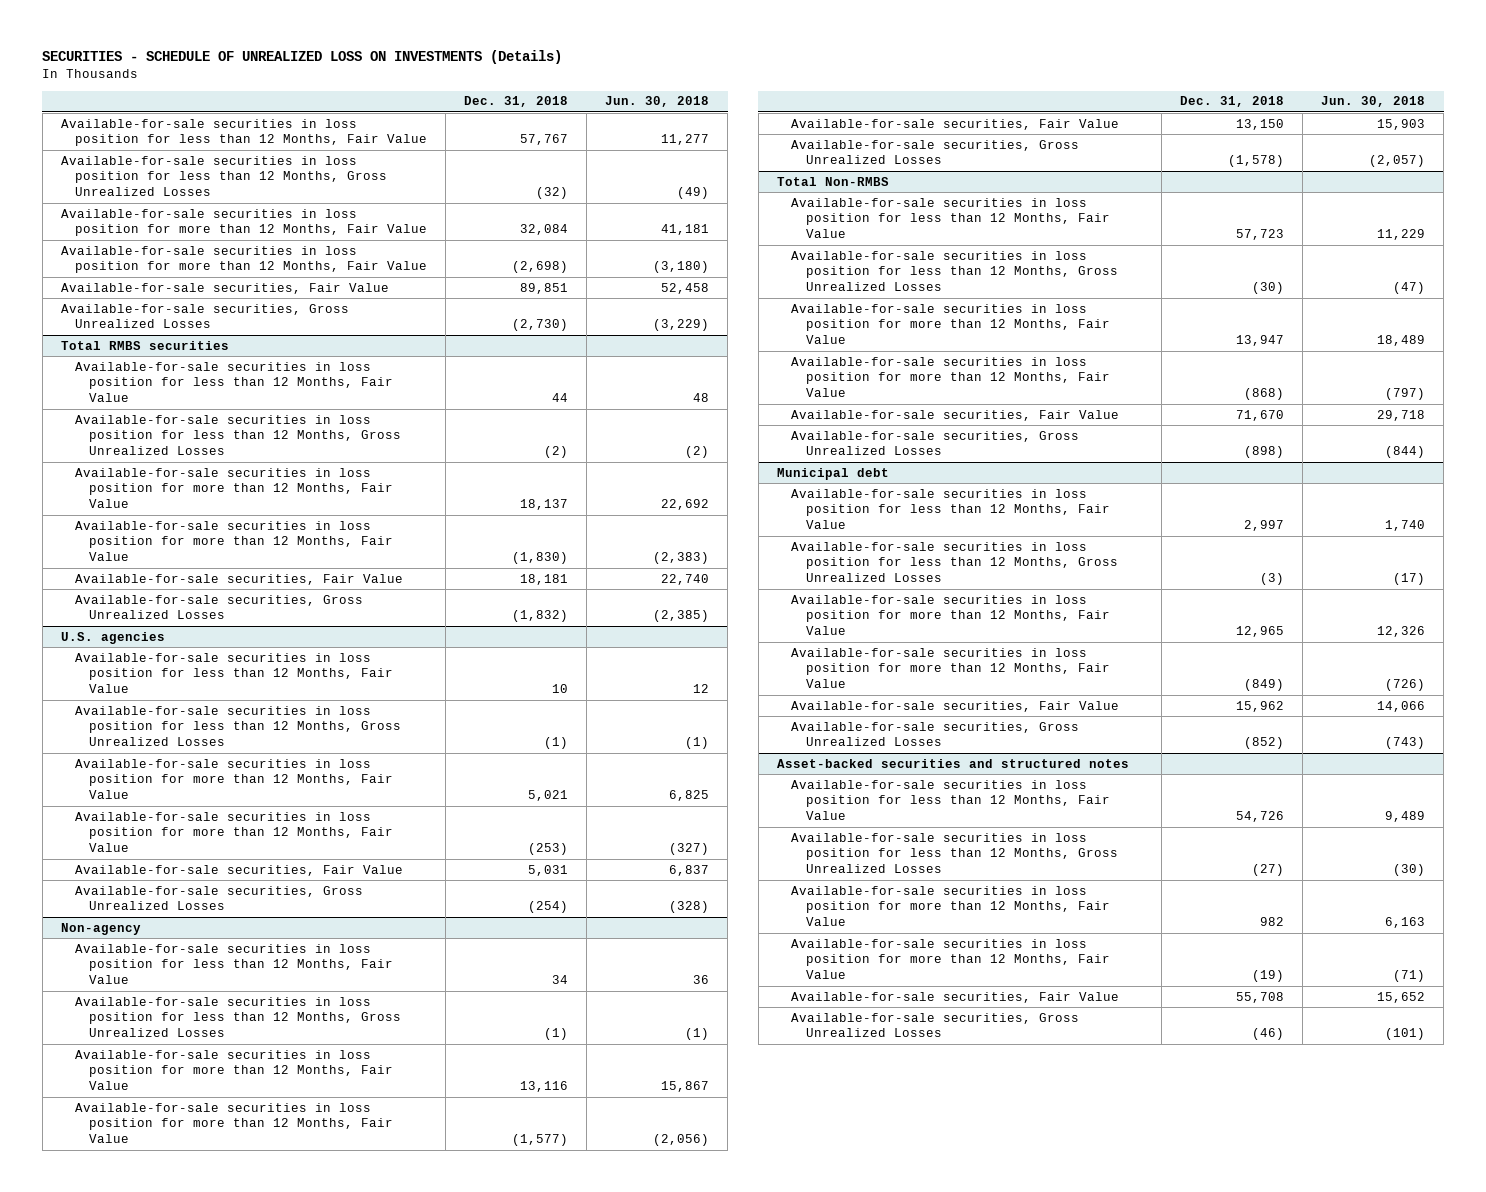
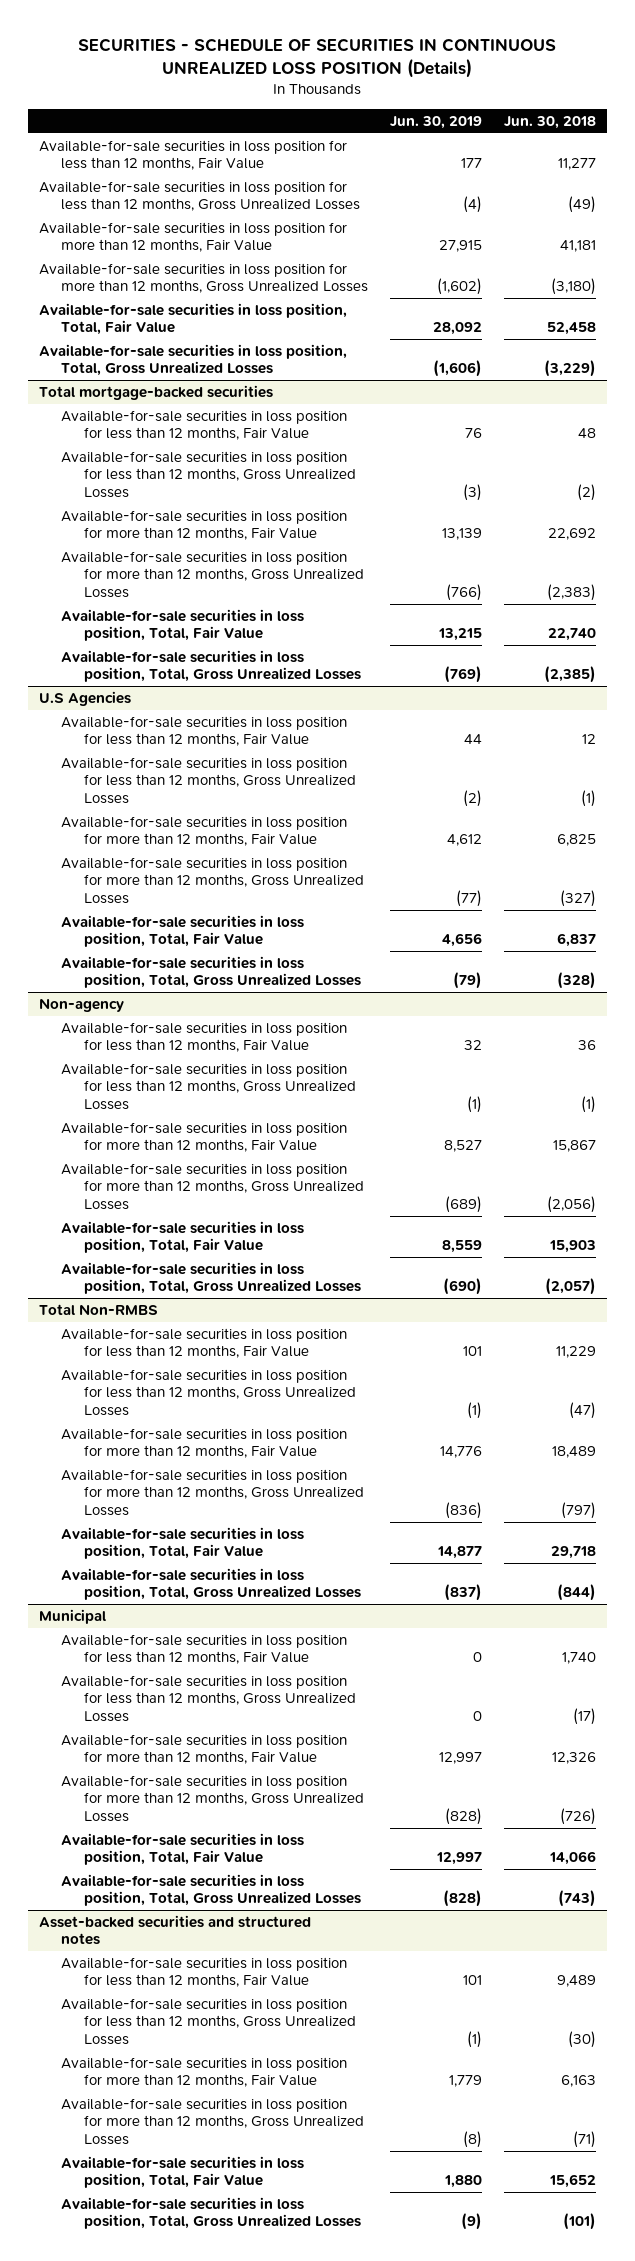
[42,50,563,65] SECURITIES - SCHEDULE OF UNREALIZED LOSS ON INVESTMENTS (Details) -> [78,37,557,79] SECURITIES - SCHEDULE OF SECURITIES IN CONTINUOUS UNREALIZED LOSS POSITION (Details)
[464,96,569,108] Dec. 31, 2018 -> none
none -> [390,116,483,130] Jun. 30, 2019
[60,118,428,147] Available-for-sale securities in loss position for less than 12 Months, Fair Value -> [38,139,347,171] Available-for-sale securities in loss position for less than 12 months, Fair Value
[60,155,388,197] Available-for-sale securities in loss position for less than 12 Months, Gross Unrealized Losses -> [38,180,361,212] Available-for-sale securities in loss position for less than 12 months, Gross Unrealized Losses
[60,208,428,237] Available-for-sale securities in loss position for more than 12 Months, Fair Value -> [38,221,347,253] Available-for-sale securities in loss position for more than 12 months, Fair Value
[60,245,428,274] Available-for-sale securities in loss position for more than 12 Months, Fair Value -> [38,262,369,294] Available-for-sale securities in loss position for more than 12 months, Gross Unrealized Losses
[60,282,389,294] Available-for-sale securities, Fair Value -> [38,302,347,336] Available-for-sale securities in loss position, Total, Fair Value
[60,303,349,329] Available-for-sale securities, Gross Unrealized Losses -> [38,343,347,377] Available-for-sale securities in loss position, Total, Gross Unrealized Losses
[60,340,229,350] Total RMBS securities -> [38,384,273,400] Total mortgage-backed securities
[75,361,394,403] Available-for-sale securities in loss position for less than 12 Months, Fair Value -> [61,409,348,441] Available-for-sale securities in loss position for less than 12 months, Fair Value
[75,414,402,456] Available-for-sale securities in loss position for less than 12 Months, Gross Unrealized Losses -> [61,450,357,498] Available-for-sale securities in loss position for less than 12 months, Gross Unrealized Losses
[75,467,394,509] Available-for-sale securities in loss position for more than 12 Months, Fair Value -> [61,509,348,541] Available-for-sale securities in loss position for more than 12 months, Fair Value
[75,520,394,562] Available-for-sale securities in loss position for more than 12 Months, Fair Value -> [61,550,365,598] Available-for-sale securities in loss position for more than 12 months, Gross Unrealized Losses
[75,573,404,585] Available-for-sale securities, Fair Value -> [61,608,305,642] Available-for-sale securities in loss position, Total, Fair Value
[75,594,364,620] Available-for-sale securities, Gross Unrealized Losses -> [61,649,362,683] Available-for-sale securities in loss position, Total, Gross Unrealized Losses
[60,631,165,644] U.S. agencies -> [38,690,131,706] U.S Agencies
[75,652,394,694] Available-for-sale securities in loss position for less than 12 Months, Fair Value -> [61,715,348,747] Available-for-sale securities in loss position for less than 12 months, Fair Value
[75,705,402,747] Available-for-sale securities in loss position for less than 12 Months, Gross Unrealized Losses -> [61,756,357,804] Available-for-sale securities in loss position for less than 12 months, Gross Unrealized Losses
[75,758,394,800] Available-for-sale securities in loss position for more than 12 Months, Fair Value -> [61,815,348,847] Available-for-sale securities in loss position for more than 12 months, Fair Value
[75,811,394,853] Available-for-sale securities in loss position for more than 12 Months, Fair Value -> [61,856,365,904] Available-for-sale securities in loss position for more than 12 months, Gross Unrealized Losses
[75,864,404,876] Available-for-sale securities, Fair Value -> [61,914,305,948] Available-for-sale securities in loss position, Total, Fair Value
[75,885,364,911] Available-for-sale securities, Gross Unrealized Losses -> [61,955,362,989] Available-for-sale securities in loss position, Total, Gross Unrealized Losses
[75,943,394,985] Available-for-sale securities in loss position for less than 12 Months, Fair Value -> [61,1021,348,1053] Available-for-sale securities in loss position for less than 12 months, Fair Value
[75,996,402,1038] Available-for-sale securities in loss position for less than 12 Months, Gross Unrealized Losses -> [61,1062,357,1110] Available-for-sale securities in loss position for less than 12 months, Gross Unrealized Losses
[75,1049,394,1091] Available-for-sale securities in loss position for more than 12 Months, Fair Value -> [61,1121,348,1153] Available-for-sale securities in loss position for more than 12 months, Fair Value
[75,1102,394,1144] Available-for-sale securities in loss position for more than 12 Months, Fair Value -> [61,1162,365,1210] Available-for-sale securities in loss position for more than 12 months, Gross Unrealized Losses
[791,118,1120,130] Available-for-sale securities, Fair Value -> [61,1220,305,1254] Available-for-sale securities in loss position, Total, Fair Value
[791,139,1080,165] Available-for-sale securities, Gross Unrealized Losses -> [61,1261,362,1295] Available-for-sale securities in loss position, Total, Gross Unrealized Losses
[791,197,1110,239] Available-for-sale securities in loss position for less than 12 Months, Fair Value -> [61,1327,348,1359] Available-for-sale securities in loss position for less than 12 months, Fair Value
[791,250,1118,292] Available-for-sale securities in loss position for less than 12 Months, Gross Unrealized Losses -> [61,1368,357,1416] Available-for-sale securities in loss position for less than 12 months, Gross Unrealized Losses
[791,303,1110,345] Available-for-sale securities in loss position for more than 12 Months, Fair Value -> [61,1427,348,1459] Available-for-sale securities in loss position for more than 12 months, Fair Value
[791,356,1110,398] Available-for-sale securities in loss position for more than 12 Months, Fair Value -> [61,1468,365,1516] Available-for-sale securities in loss position for more than 12 months, Gross Unrealized Losses
[791,409,1120,421] Available-for-sale securities, Fair Value -> [61,1526,305,1560] Available-for-sale securities in loss position, Total, Fair Value
[791,430,1080,456] Available-for-sale securities, Gross Unrealized Losses -> [61,1567,362,1601] Available-for-sale securities in loss position, Total, Gross Unrealized Losses
[776,467,889,480] Municipal debt -> [38,1608,106,1624] Municipal
[791,488,1110,530] Available-for-sale securities in loss position for less than 12 Months, Fair Value -> [61,1633,348,1665] Available-for-sale securities in loss position for less than 12 months, Fair Value
[791,541,1118,583] Available-for-sale securities in loss position for less than 12 Months, Gross Unrealized Losses -> [61,1674,357,1722] Available-for-sale securities in loss position for less than 12 months, Gross Unrealized Losses
[791,594,1110,636] Available-for-sale securities in loss position for more than 12 Months, Fair Value -> [61,1733,348,1765] Available-for-sale securities in loss position for more than 12 months, Fair Value
[791,647,1110,689] Available-for-sale securities in loss position for more than 12 Months, Fair Value -> [61,1774,365,1822] Available-for-sale securities in loss position for more than 12 months, Gross Unrealized Losses
[791,700,1120,712] Available-for-sale securities, Fair Value -> [61,1832,305,1866] Available-for-sale securities in loss position, Total, Fair Value
[791,721,1080,747] Available-for-sale securities, Gross Unrealized Losses -> [61,1873,362,1907] Available-for-sale securities in loss position, Total, Gross Unrealized Losses
[791,779,1110,821] Available-for-sale securities in loss position for less than 12 Months, Fair Value -> [61,1956,348,1988] Available-for-sale securities in loss position for less than 12 months, Fair Value
[791,832,1118,874] Available-for-sale securities in loss position for less than 12 Months, Gross Unrealized Losses -> [61,1997,357,2045] Available-for-sale securities in loss position for less than 12 months, Gross Unrealized Losses
[791,885,1110,927] Available-for-sale securities in loss position for more than 12 Months, Fair Value -> [61,2056,348,2088] Available-for-sale securities in loss position for more than 12 months, Fair Value
[791,938,1110,980] Available-for-sale securities in loss position for more than 12 Months, Fair Value -> [61,2097,365,2145] Available-for-sale securities in loss position for more than 12 months, Gross Unrealized Losses
[791,991,1120,1003] Available-for-sale securities, Fair Value -> [61,2155,305,2189] Available-for-sale securities in loss position, Total, Fair Value
[791,1012,1080,1038] Available-for-sale securities, Gross Unrealized Losses -> [61,2196,362,2230] Available-for-sale securities in loss position, Total, Gross Unrealized Losses

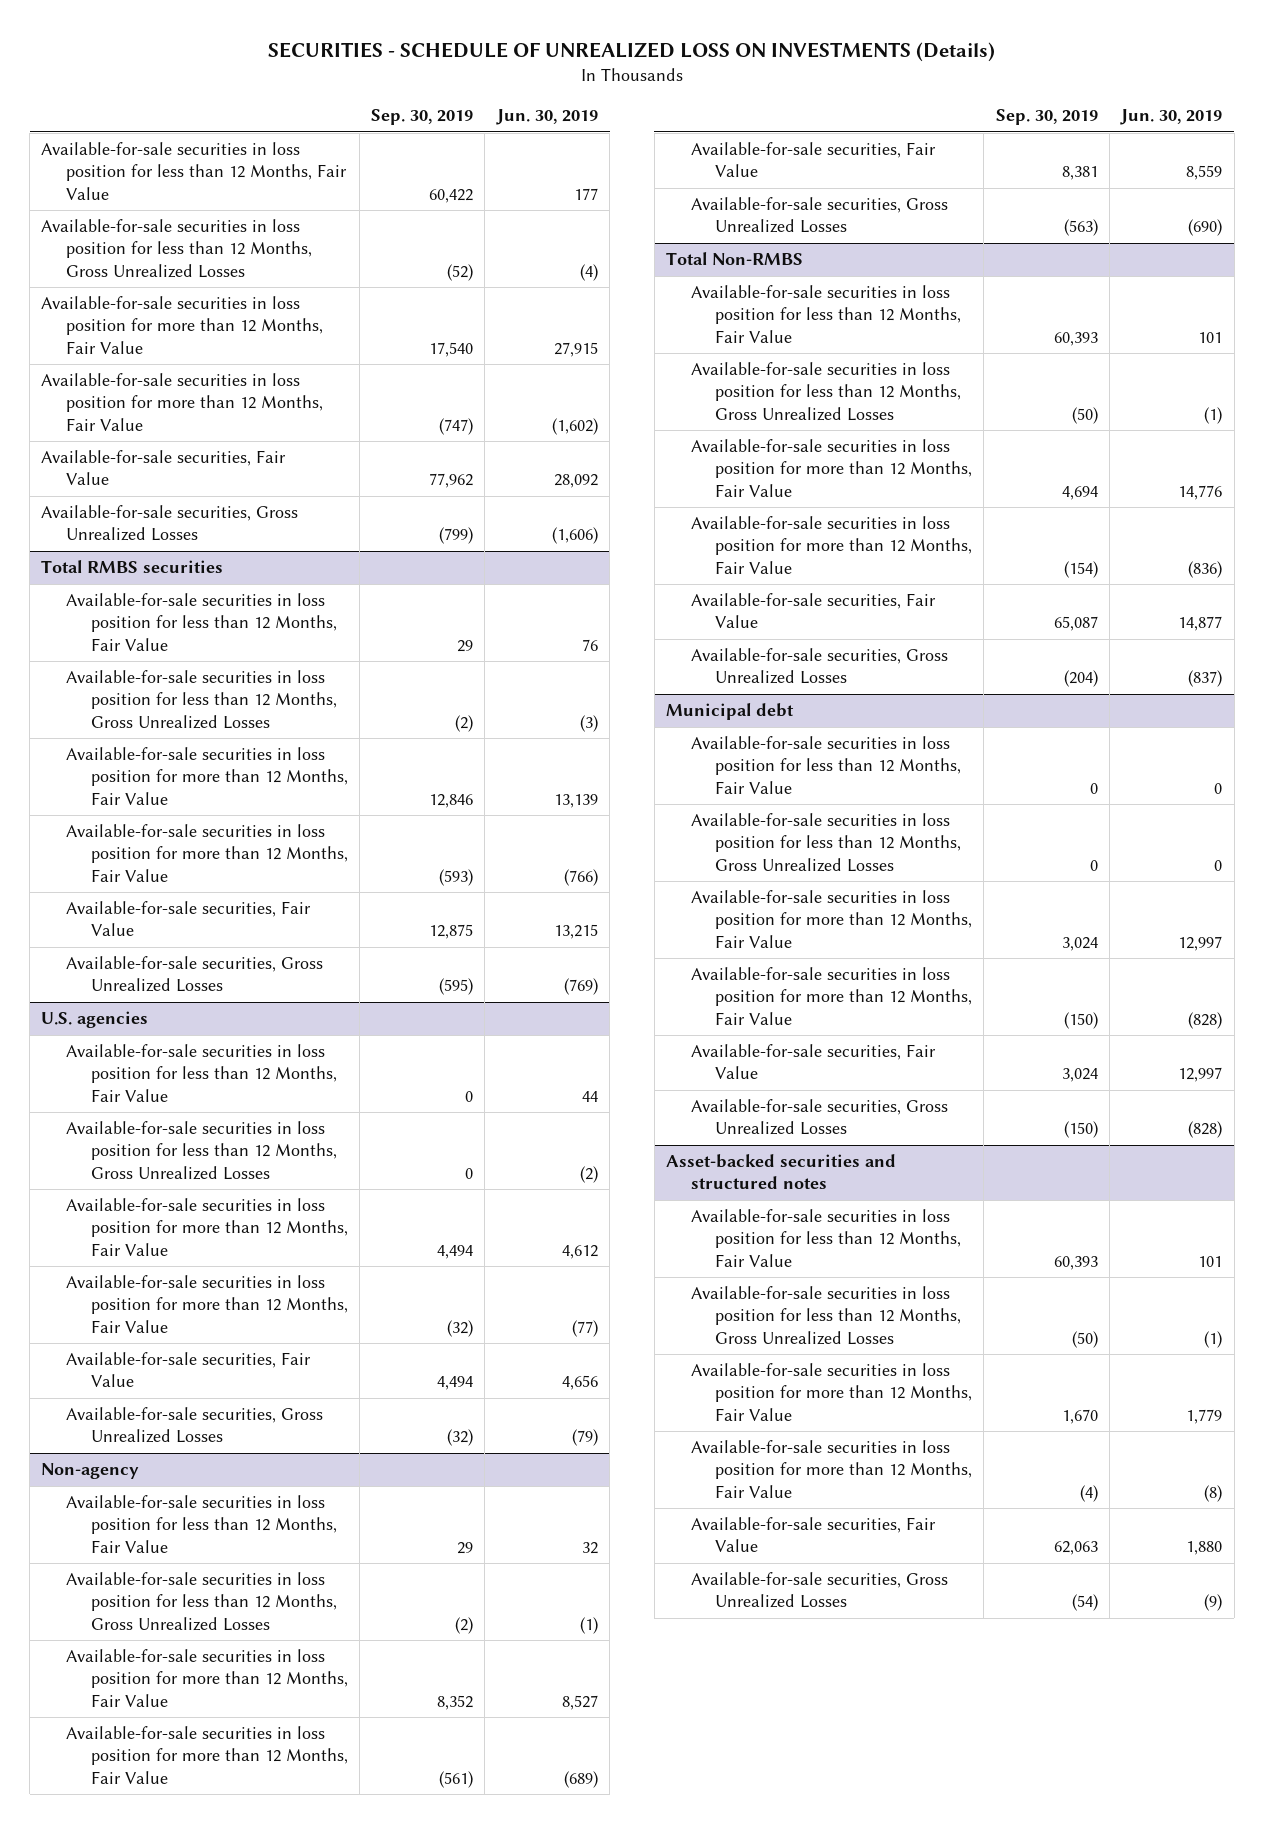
[78,37,557,79] SECURITIES - SCHEDULE OF SECURITIES IN CONTINUOUS UNREALIZED LOSS POSITION (Details) -> [267,42,995,63] SECURITIES - SCHEDULE OF UNREALIZED LOSS ON INVESTMENTS (Details)
[504,116,597,130] Jun. 30, 2018 -> none
none -> [371,109,474,126] Sep. 30, 2019
[38,139,347,171] Available-for-sale securities in loss position for less than 12 months, Fair Value -> [41,142,347,200] Available-for-sale securities in loss position for less than 12 Months, Fair Value
[38,180,361,212] Available-for-sale securities in loss position for less than 12 months, Gross Unrealized Losses -> [41,219,312,278] Available-for-sale securities in loss position for less than 12 Months, Gross Unrealized Losses
[38,221,347,253] Available-for-sale securities in loss position for more than 12 months, Fair Value -> [41,296,323,354] Available-for-sale securities in loss position for more than 12 Months, Fair Value
[38,262,369,294] Available-for-sale securities in loss position for more than 12 months, Gross Unrealized Losses -> [41,373,323,431] Available-for-sale securities in loss position for more than 12 Months, Fair Value
[38,302,347,336] Available-for-sale securities in loss position, Total, Fair Value -> [41,450,287,486] Available-for-sale securities, Fair Value
[38,343,347,377] Available-for-sale securities in loss position, Total, Gross Unrealized Losses -> [41,505,299,542] Available-for-sale securities, Gross Unrealized Losses
[38,384,273,400] Total mortgage-backed securities -> [41,560,224,574] Total RMBS securities
[61,409,348,441] Available-for-sale securities in loss position for less than 12 months, Fair Value -> [65,593,337,651] Available-for-sale securities in loss position for less than 12 Months, Fair Value
[61,450,357,498] Available-for-sale securities in loss position for less than 12 months, Gross Unrealized Losses -> [65,670,337,729] Available-for-sale securities in loss position for less than 12 Months, Gross Unrealized Losses
[61,509,348,541] Available-for-sale securities in loss position for more than 12 months, Fair Value -> [65,747,348,805] Available-for-sale securities in loss position for more than 12 Months, Fair Value
[61,550,365,598] Available-for-sale securities in loss position for more than 12 months, Gross Unrealized Losses -> [65,824,348,882] Available-for-sale securities in loss position for more than 12 Months, Fair Value
[61,608,305,642] Available-for-sale securities in loss position, Total, Fair Value -> [65,901,311,937] Available-for-sale securities, Fair Value
[61,649,362,683] Available-for-sale securities in loss position, Total, Gross Unrealized Losses -> [65,956,323,993] Available-for-sale securities, Gross Unrealized Losses
[38,690,131,706] U.S Agencies -> [41,1011,149,1029] U.S. agencies
[61,715,348,747] Available-for-sale securities in loss position for less than 12 months, Fair Value -> [65,1044,337,1102] Available-for-sale securities in loss position for less than 12 Months, Fair Value
[61,756,357,804] Available-for-sale securities in loss position for less than 12 months, Gross Unrealized Losses -> [65,1121,337,1180] Available-for-sale securities in loss position for less than 12 Months, Gross Unrealized Losses
[61,815,348,847] Available-for-sale securities in loss position for more than 12 months, Fair Value -> [65,1198,348,1256] Available-for-sale securities in loss position for more than 12 Months, Fair Value
[61,856,365,904] Available-for-sale securities in loss position for more than 12 months, Gross Unrealized Losses -> [65,1275,348,1333] Available-for-sale securities in loss position for more than 12 Months, Fair Value
[61,914,305,948] Available-for-sale securities in loss position, Total, Fair Value -> [65,1352,311,1388] Available-for-sale securities, Fair Value
[61,955,362,989] Available-for-sale securities in loss position, Total, Gross Unrealized Losses -> [65,1407,323,1444] Available-for-sale securities, Gross Unrealized Losses
[61,1021,348,1053] Available-for-sale securities in loss position for less than 12 months, Fair Value -> [65,1495,337,1553] Available-for-sale securities in loss position for less than 12 Months, Fair Value
[61,1062,357,1110] Available-for-sale securities in loss position for less than 12 months, Gross Unrealized Losses -> [65,1572,337,1631] Available-for-sale securities in loss position for less than 12 Months, Gross Unrealized Losses
[61,1121,348,1153] Available-for-sale securities in loss position for more than 12 months, Fair Value -> [65,1649,348,1707] Available-for-sale securities in loss position for more than 12 Months, Fair Value
[61,1162,365,1210] Available-for-sale securities in loss position for more than 12 months, Gross Unrealized Losses -> [65,1726,348,1784] Available-for-sale securities in loss position for more than 12 Months, Fair Value
[61,1220,305,1254] Available-for-sale securities in loss position, Total, Fair Value -> [690,142,936,178] Available-for-sale securities, Fair Value
[61,1261,362,1295] Available-for-sale securities in loss position, Total, Gross Unrealized Losses -> [690,197,948,234] Available-for-sale securities, Gross Unrealized Losses
[61,1327,348,1359] Available-for-sale securities in loss position for less than 12 months, Fair Value -> [690,285,962,343] Available-for-sale securities in loss position for less than 12 Months, Fair Value
[61,1368,357,1416] Available-for-sale securities in loss position for less than 12 months, Gross Unrealized Losses -> [690,362,962,421] Available-for-sale securities in loss position for less than 12 Months, Gross Unrealized Losses
[61,1427,348,1459] Available-for-sale securities in loss position for more than 12 months, Fair Value -> [690,439,973,497] Available-for-sale securities in loss position for more than 12 Months, Fair Value
[61,1468,365,1516] Available-for-sale securities in loss position for more than 12 months, Gross Unrealized Losses -> [690,516,973,574] Available-for-sale securities in loss position for more than 12 Months, Fair Value
[61,1526,305,1560] Available-for-sale securities in loss position, Total, Fair Value -> [690,593,936,629] Available-for-sale securities, Fair Value
[61,1567,362,1601] Available-for-sale securities in loss position, Total, Gross Unrealized Losses -> [690,648,948,685] Available-for-sale securities, Gross Unrealized Losses
[38,1608,106,1624] Municipal -> [665,703,794,721] Municipal debt
[61,1633,348,1665] Available-for-sale securities in loss position for less than 12 months, Fair Value -> [690,736,962,794] Available-for-sale securities in loss position for less than 12 Months, Fair Value
[61,1674,357,1722] Available-for-sale securities in loss position for less than 12 months, Gross Unrealized Losses -> [690,813,962,872] Available-for-sale securities in loss position for less than 12 Months, Gross Unrealized Losses
[61,1733,348,1765] Available-for-sale securities in loss position for more than 12 months, Fair Value -> [690,890,973,948] Available-for-sale securities in loss position for more than 12 Months, Fair Value
[61,1774,365,1822] Available-for-sale securities in loss position for more than 12 months, Gross Unrealized Losses -> [690,967,973,1025] Available-for-sale securities in loss position for more than 12 Months, Fair Value
[61,1832,305,1866] Available-for-sale securities in loss position, Total, Fair Value -> [690,1044,936,1080] Available-for-sale securities, Fair Value
[61,1873,362,1907] Available-for-sale securities in loss position, Total, Gross Unrealized Losses -> [690,1099,948,1136] Available-for-sale securities, Gross Unrealized Losses
[61,1956,348,1988] Available-for-sale securities in loss position for less than 12 months, Fair Value -> [690,1209,962,1267] Available-for-sale securities in loss position for less than 12 Months, Fair Value
[61,1997,357,2045] Available-for-sale securities in loss position for less than 12 months, Gross Unrealized Losses -> [690,1286,962,1345] Available-for-sale securities in loss position for less than 12 Months, Gross Unrealized Losses
[61,2056,348,2088] Available-for-sale securities in loss position for more than 12 months, Fair Value -> [690,1363,973,1421] Available-for-sale securities in loss position for more than 12 Months, Fair Value
[61,2097,365,2145] Available-for-sale securities in loss position for more than 12 months, Gross Unrealized Losses -> [690,1440,973,1498] Available-for-sale securities in loss position for more than 12 Months, Fair Value
[61,2155,305,2189] Available-for-sale securities in loss position, Total, Fair Value -> [690,1517,936,1553] Available-for-sale securities, Fair Value
[61,2196,362,2230] Available-for-sale securities in loss position, Total, Gross Unrealized Losses -> [690,1572,948,1609] Available-for-sale securities, Gross Unrealized Losses

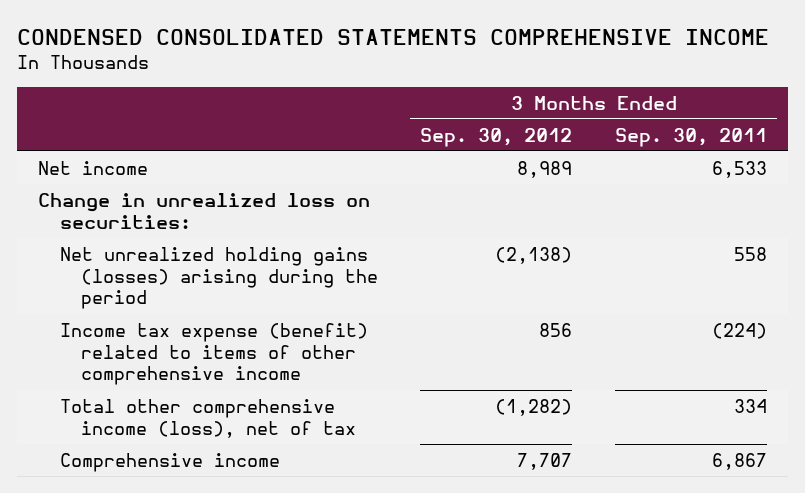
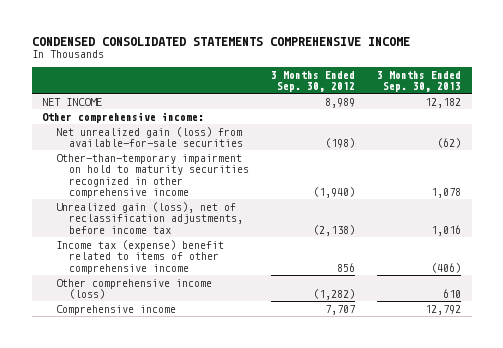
[614,127,767,147] Sep. 30, 2011 -> none
none -> [376,70,461,93] 3 Months Ended Sep. 30, 2013
[38,160,149,175] Net income -> [42,97,103,106] NET INCOME
[38,192,371,229] Change in unrealized loss on securities: -> [42,111,205,123] Other comprehensive income:
none -> [55,126,244,148] Net unrealized gain (loss) from available-for-sale securities
none -> [55,153,250,199] Other-than-temporary impairment on hold to maturity securities recognized in other comprehensive income
[59,246,379,310] Net unrealized holding gains (losses) arising during the period -> [55,201,244,234] Unrealized gain (loss), net of reclassification adjustments, before income tax
[59,322,368,386] Income tax expense (benefit) related to items of other comprehensive income -> [55,239,224,274] Income tax (expense) benefit related to items of other comprehensive income
[59,398,357,438] Total other comprehensive income (loss), net of tax -> [55,278,212,300] Other comprehensive income (loss)

